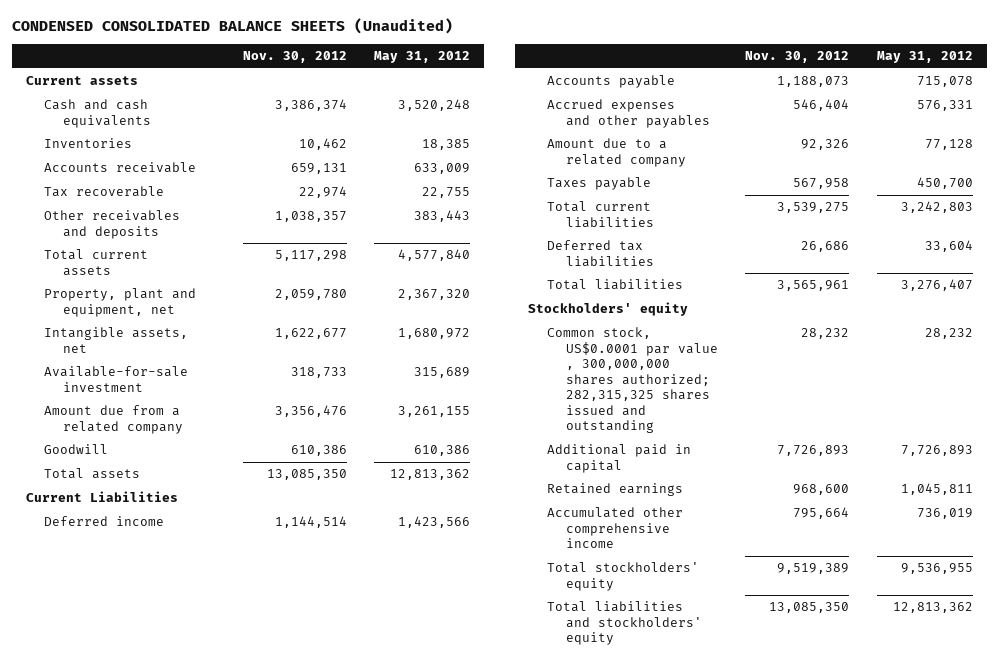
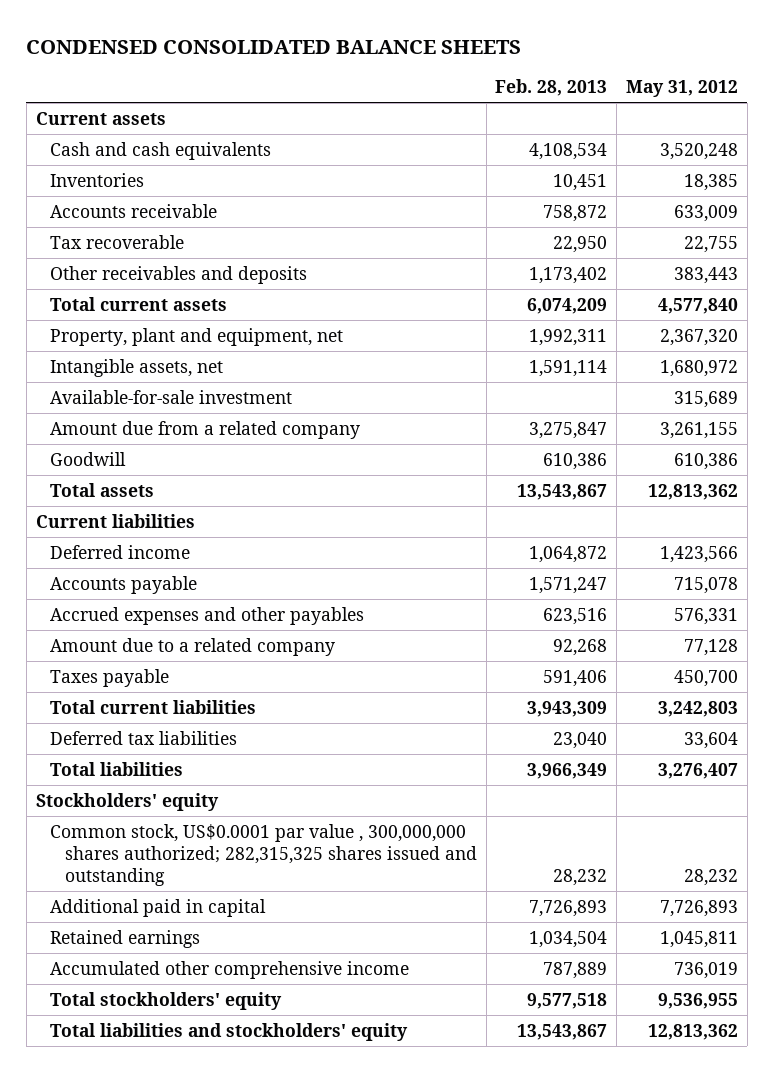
[11,18,453,35] CONDENSED CONSOLIDATED BALANCE SHEETS (Unaudited) -> [26,39,522,54] CONDENSED CONSOLIDATED BALANCE SHEETS
[242,50,347,63] Nov. 30, 2012 -> none
none -> [495,79,608,97] Feb. 28, 2013
[25,491,178,503] Current Liabilities -> [35,513,195,528] Current liabilities

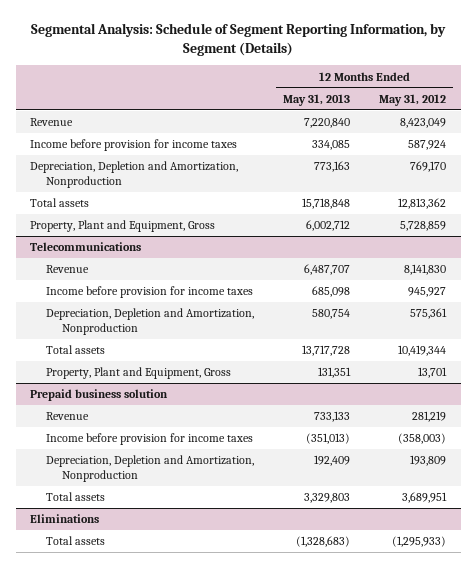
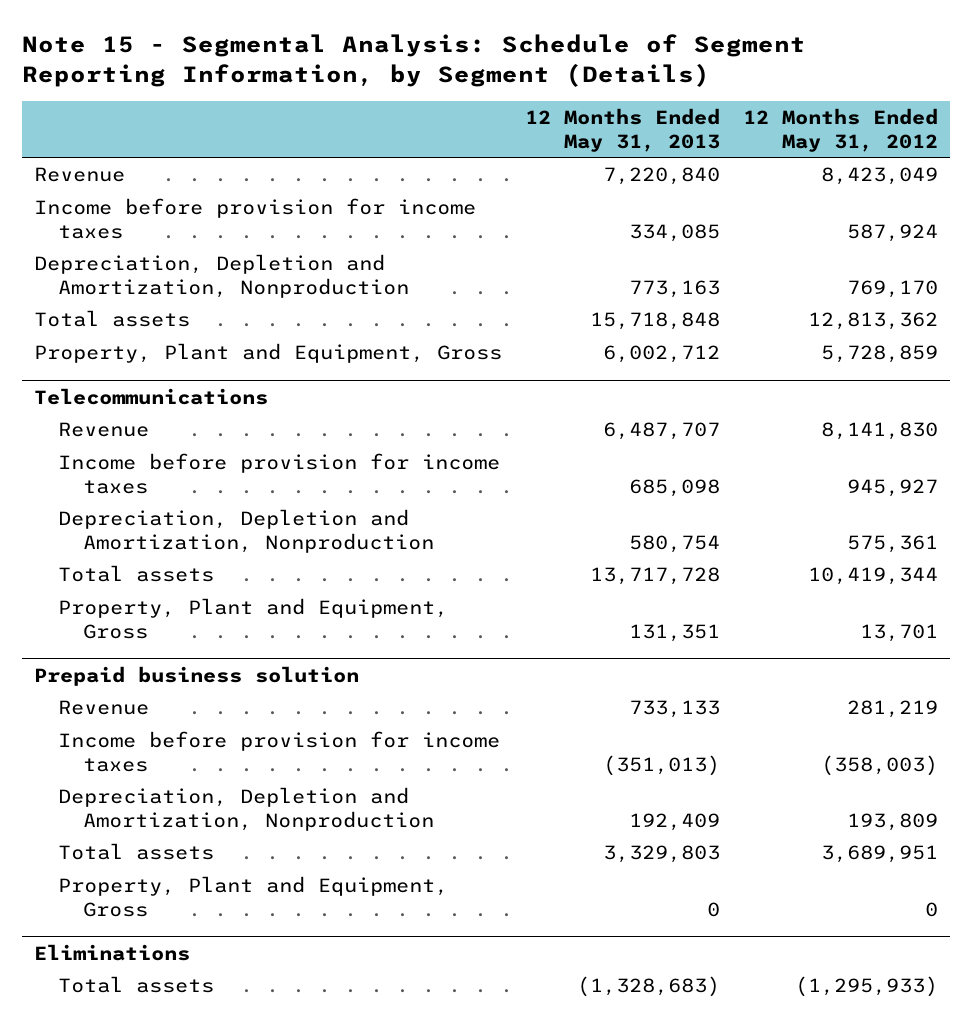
[31,23,447,57] Segmental Analysis: Schedule of Segment Reporting Information, by Segment (Details) -> [22,34,807,87] Note 15 - Segmental Analysis: Schedule of Segment Reporting Information, by Segment (Details)
none -> [58,876,449,917] Property, Plant and Equipment, Gross

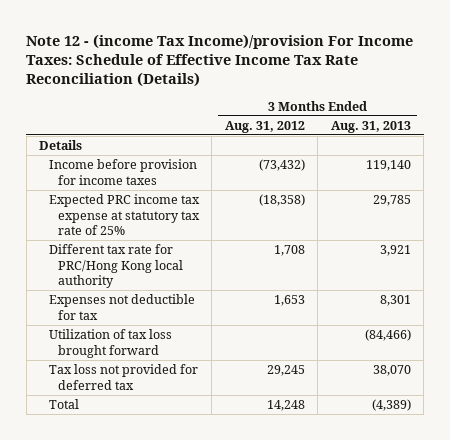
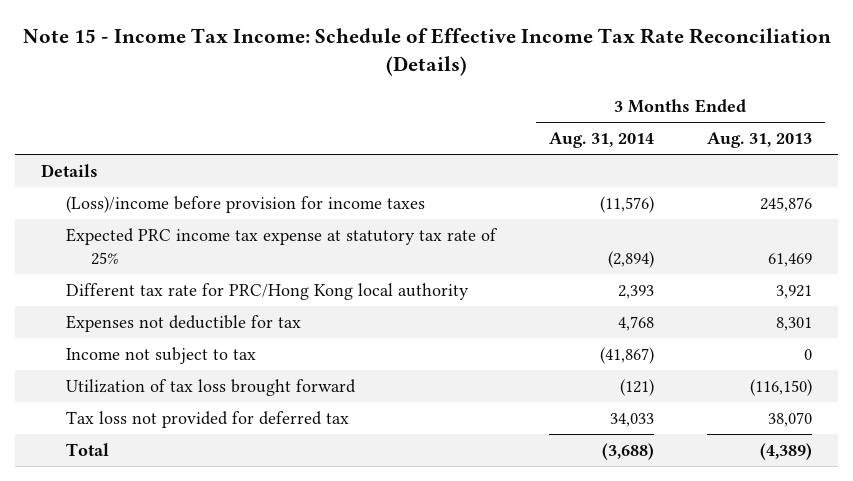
[26,33,414,88] Note 12 - (income Tax Income)/provision For Income Taxes: Schedule of Effective Income Tax Rate Reconciliation (Details) -> [22,28,831,77] Note 15 - Income Tax Income: Schedule of Effective Income Tax Rate Reconciliation (Details)
[224,120,305,133] Aug. 31, 2012 -> none
none -> [549,132,655,149] Aug. 31, 2014
[48,159,197,185] Income before provision for income taxes -> [66,196,426,214] (Loss)/income before provision for income taxes
[365,160,411,172] 119,140 -> [759,197,812,213] 245,876
[372,195,411,207] 29,785 -> [767,252,812,267] 61,469
none -> [66,347,257,365] Income not subject to tax
[364,329,411,342] (84,466) -> [749,379,812,397] (116,150)

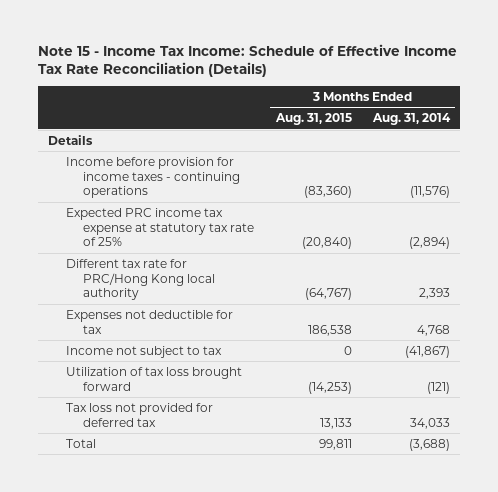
[706,132,812,149] Aug. 31, 2013 -> none
none -> [274,113,352,126] Aug. 31, 2015
[66,196,426,214] (Loss)/income before provision for income taxes -> [65,156,241,199] Income before provision for income taxes - continuing operations

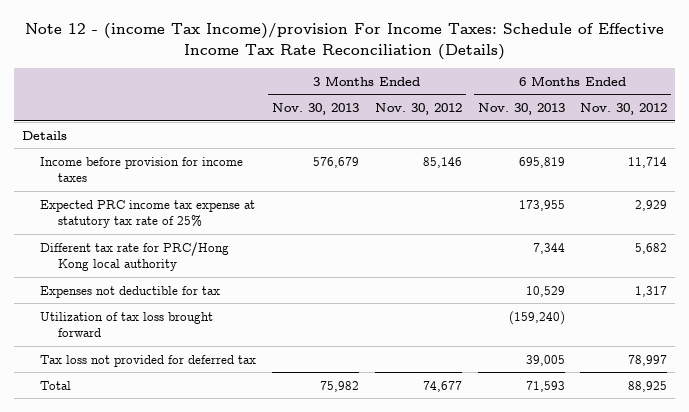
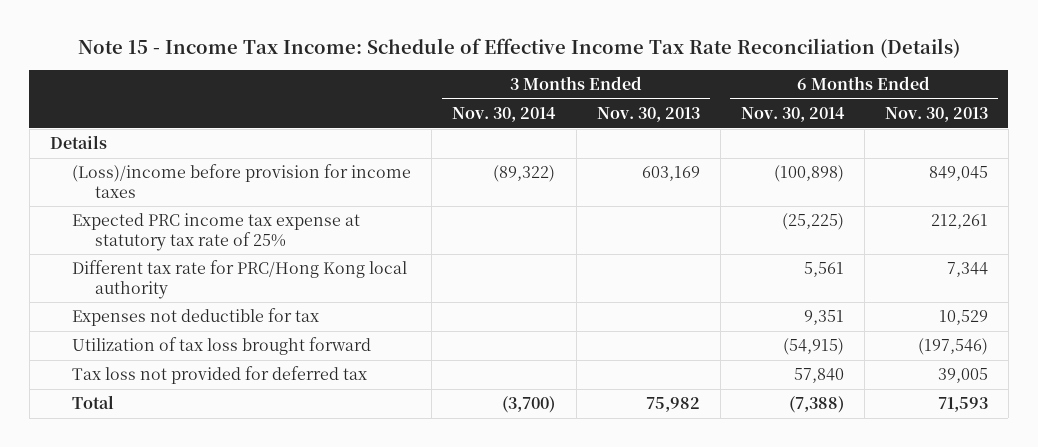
[24,23,664,60] Note 12 - (income Tax Income)/provision For Income Taxes: Schedule of Effective Income Tax Rate Reconciliation (Details) -> [77,38,960,59] Note 15 - Income Tax Income: Schedule of Effective Income Tax Rate Reconciliation (Details)
[374,103,462,116] Nov. 30, 2012 -> none
[580,103,668,116] Nov. 30, 2012 -> none
none -> [452,107,557,123] Nov. 30, 2014
none -> [740,107,845,123] Nov. 30, 2014
[40,156,244,183] Income before provision for income taxes -> [72,164,412,198] (Loss)/income before provision for income taxes
[312,156,359,168] 576,679 -> [641,166,700,182] 603,169
[518,156,565,168] 695,819 -> [928,166,988,182] 849,045
[518,199,565,211] 173,955 -> [930,214,988,230] 212,261
[508,310,565,325] (159,240) -> [917,338,988,356] (197,546)

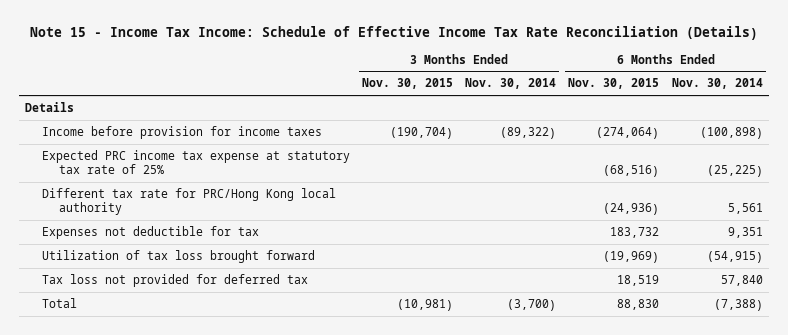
[596,107,700,123] Nov. 30, 2013 -> none
[884,107,988,123] Nov. 30, 2013 -> none
none -> [362,78,454,90] Nov. 30, 2015
none -> [568,78,660,90] Nov. 30, 2015
[72,164,412,198] (Loss)/income before provision for income taxes -> [41,125,322,139] Income before provision for income taxes

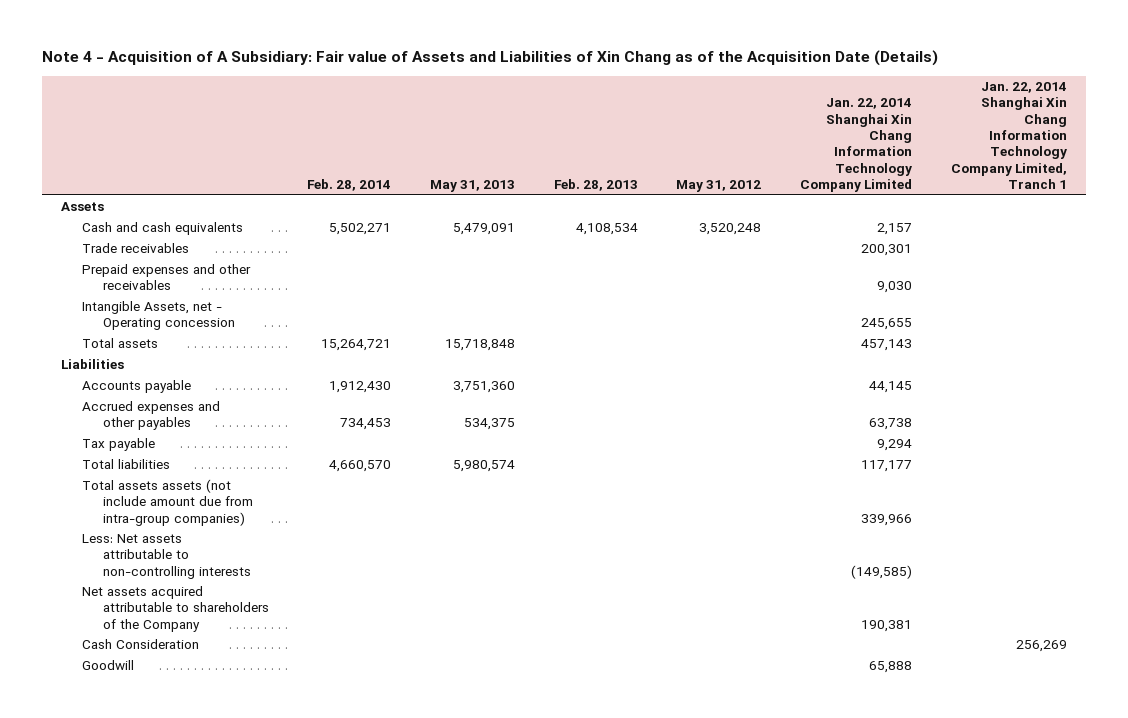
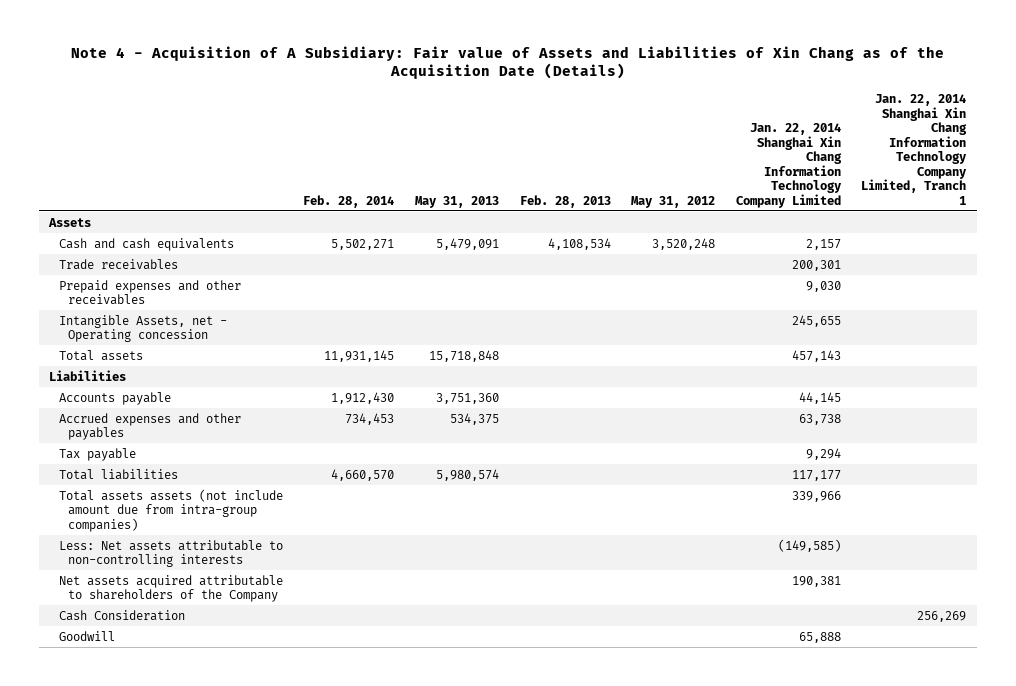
[321,339,392,352] 15,264,721 -> [324,349,395,362] 11,931,145

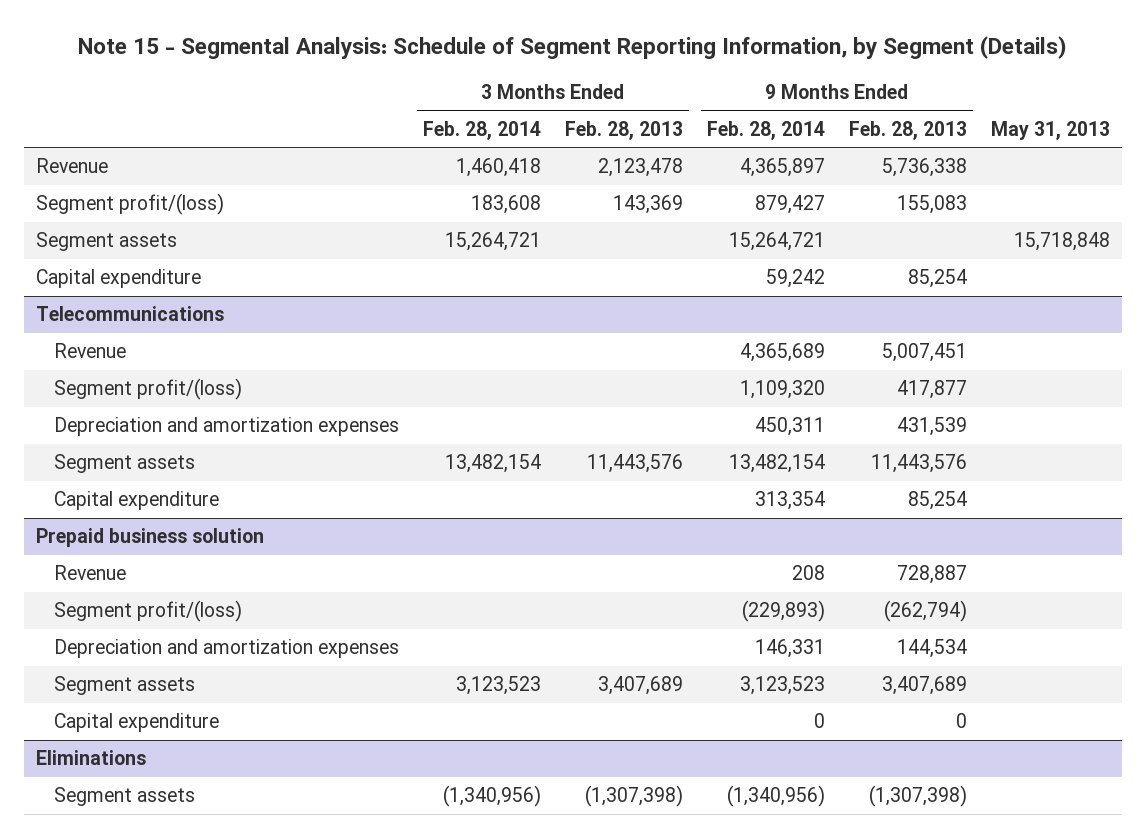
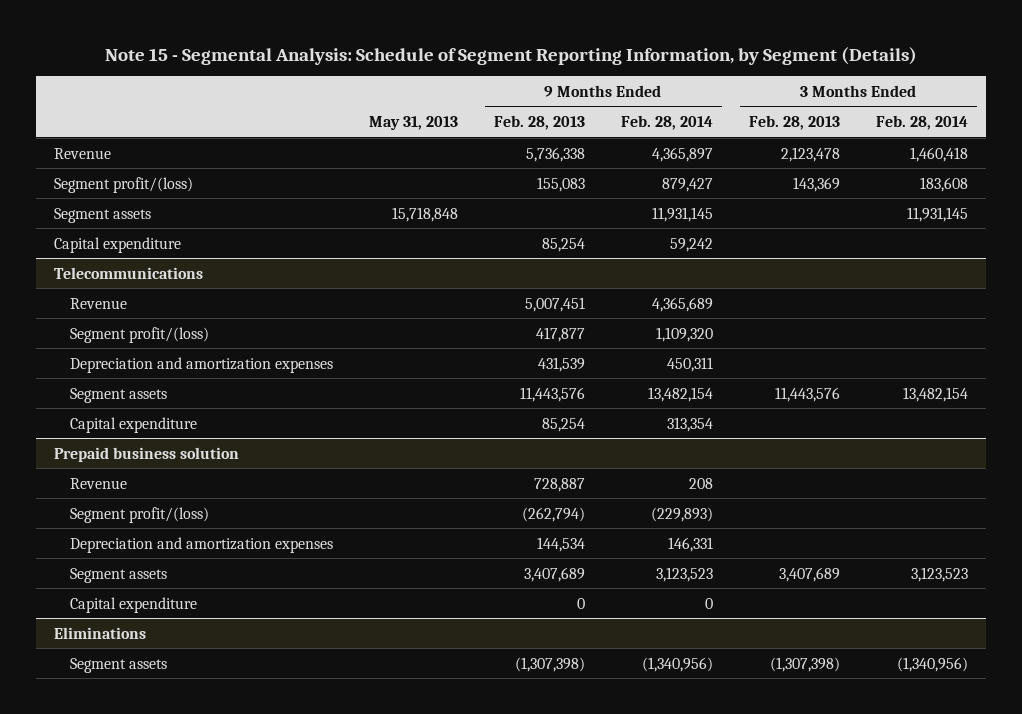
[444,232,541,252] 15,264,721 -> [906,206,968,222] 11,931,145
[728,232,825,252] 15,264,721 -> [651,206,713,222] 11,931,145

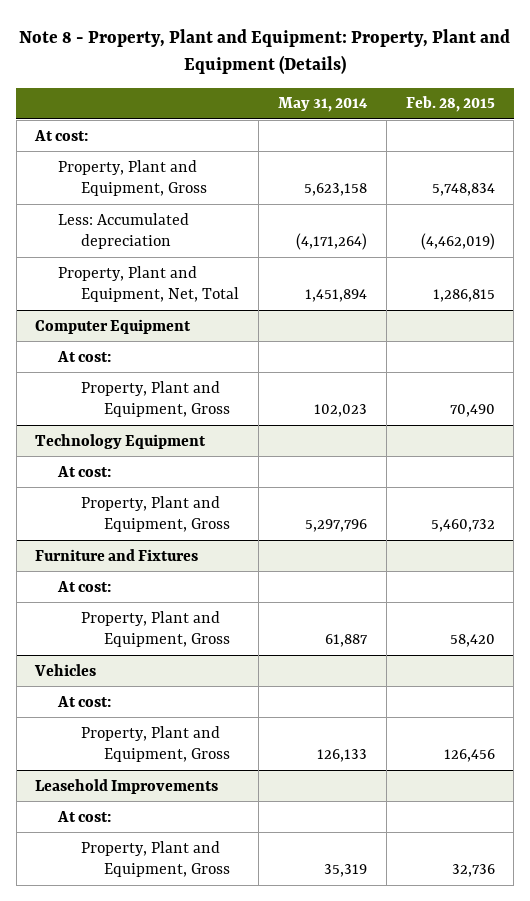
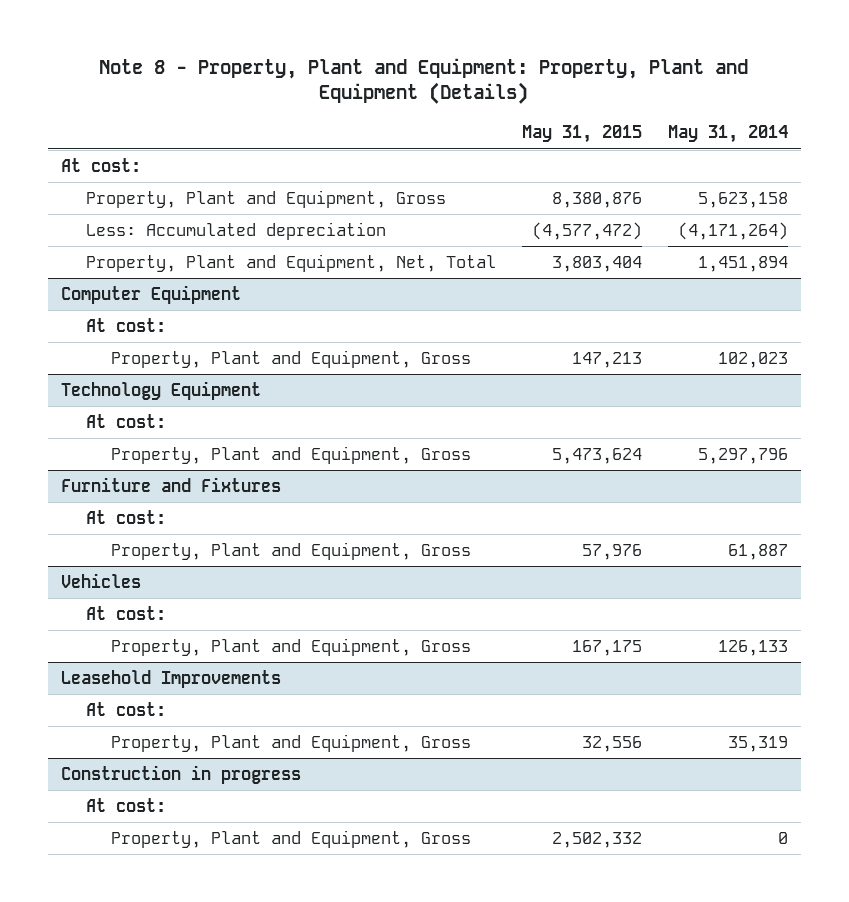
[405,96,495,113] Feb. 28, 2015 -> none
none -> [521,125,642,144] May 31, 2015
none -> [60,765,301,785] Construction in progress
none -> [85,798,166,813] At cost:
none -> [110,830,471,849] Property, Plant and Equipment, Gross

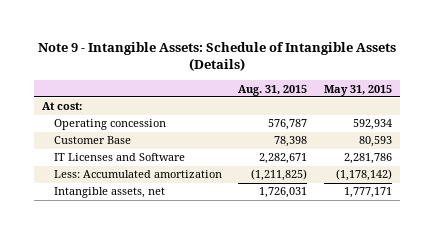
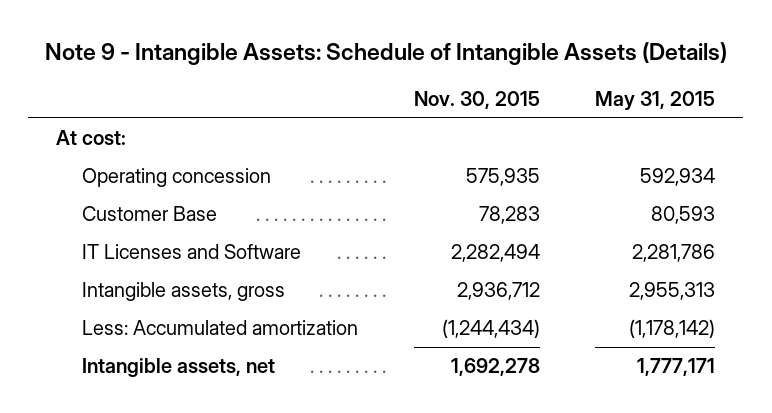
[238,84,308,96] Aug. 31, 2015 -> none
none -> [413,91,540,110] Nov. 30, 2015
none -> [82,282,286,302] Intangible assets, gross

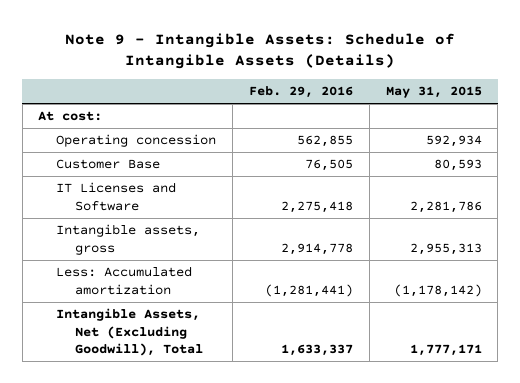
[413,91,540,110] Nov. 30, 2015 -> none
none -> [249,85,354,98] Feb. 29, 2016
[82,358,276,378] Intangible assets, net -> [56,308,203,356] Intangible Assets, Net (Excluding Goodwill), Total

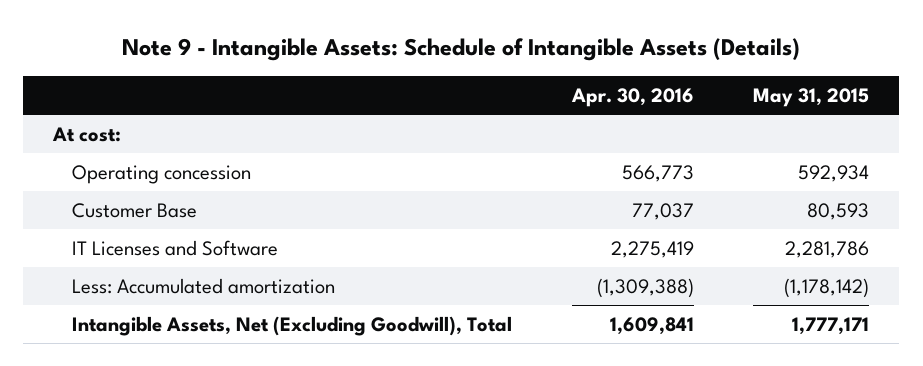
[249,85,354,98] Feb. 29, 2016 -> none
none -> [570,87,694,107] Apr. 30, 2016
[56,224,201,255] Intangible assets, gross -> none

